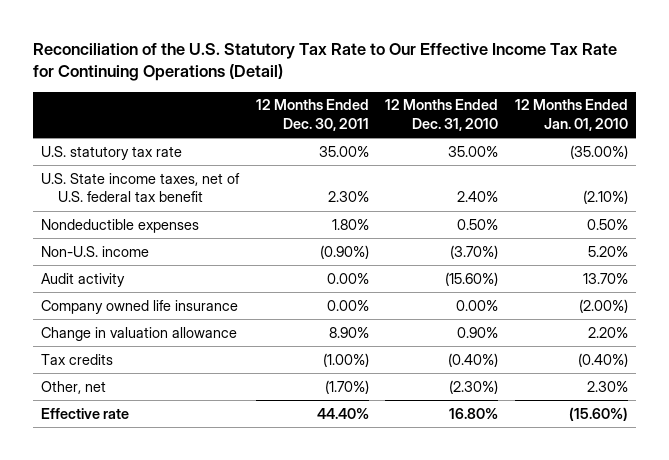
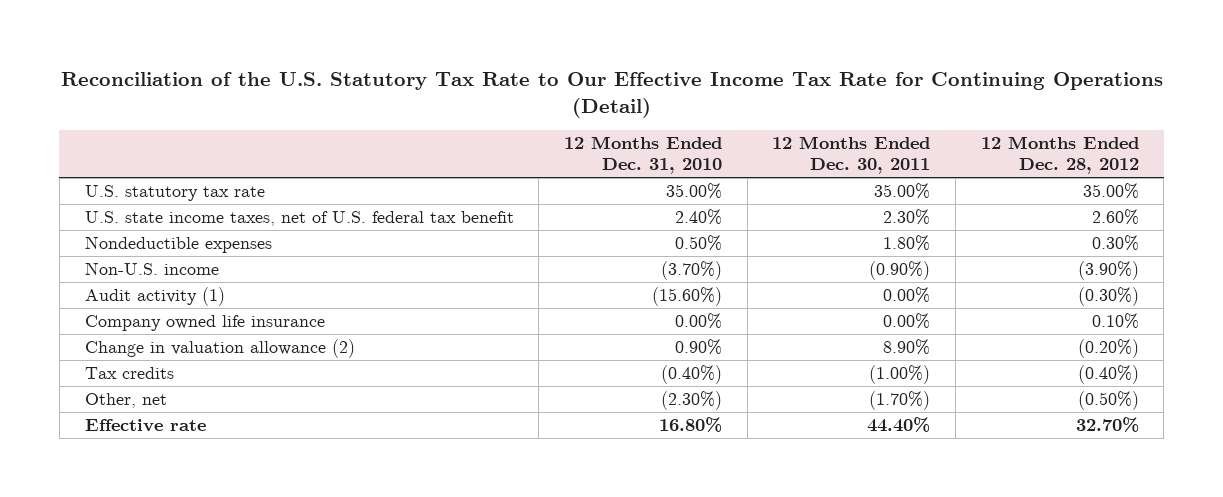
[515,99,629,131] 12 Months Ended Jan. 01, 2010 -> none
none -> [980,136,1139,175] 12 Months Ended Dec. 28, 2012
[41,172,241,203] U.S. State income taxes, net of U.S. federal tax benefit -> [84,210,514,226] U.S. state income taxes, net of U.S. federal tax benefit
[41,272,126,287] Audit activity -> [84,286,225,306] Audit activity (1)
[41,326,238,341] Change in valuation allowance -> [84,338,355,358] Change in valuation allowance (2)

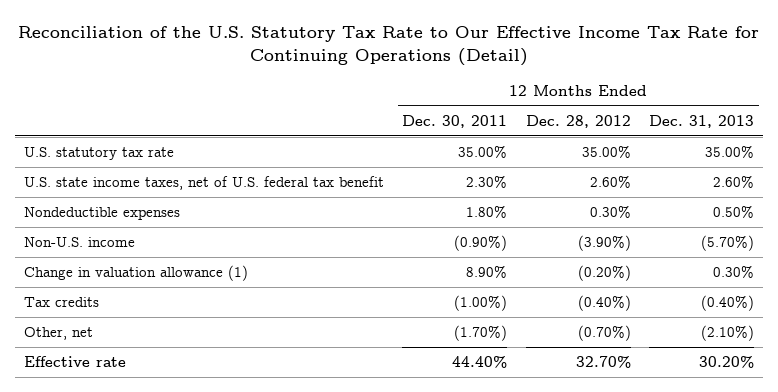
[563,136,722,175] 12 Months Ended Dec. 31, 2010 -> none
none -> [649,114,755,128] Dec. 31, 2013
[84,286,225,306] Audit activity (1) -> none
[84,314,325,331] Company owned life insurance -> none
[84,338,355,358] Change in valuation allowance (2) -> [23,265,248,282] Change in valuation allowance (1)
[1077,390,1139,410] (0.50%) -> [577,325,631,342] (0.70%)

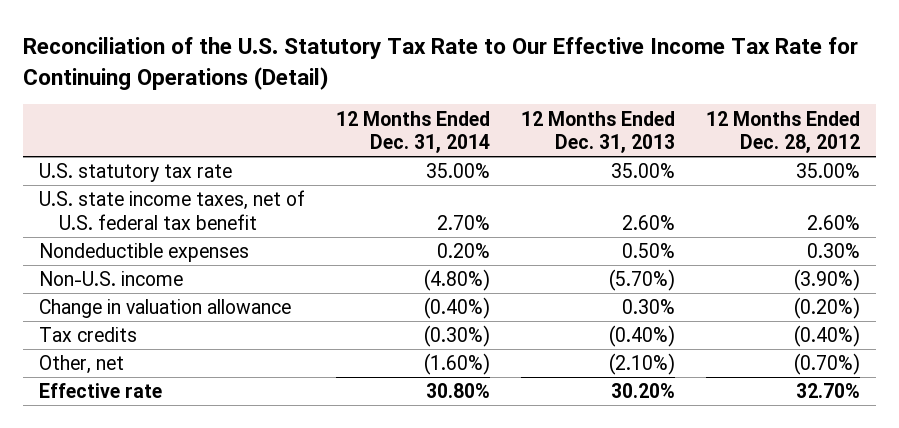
[402,114,508,128] Dec. 30, 2011 -> none
none -> [336,110,491,153] 12 Months Ended Dec. 31, 2014
[23,265,248,282] Change in valuation allowance (1) -> [38,299,291,319] Change in valuation allowance

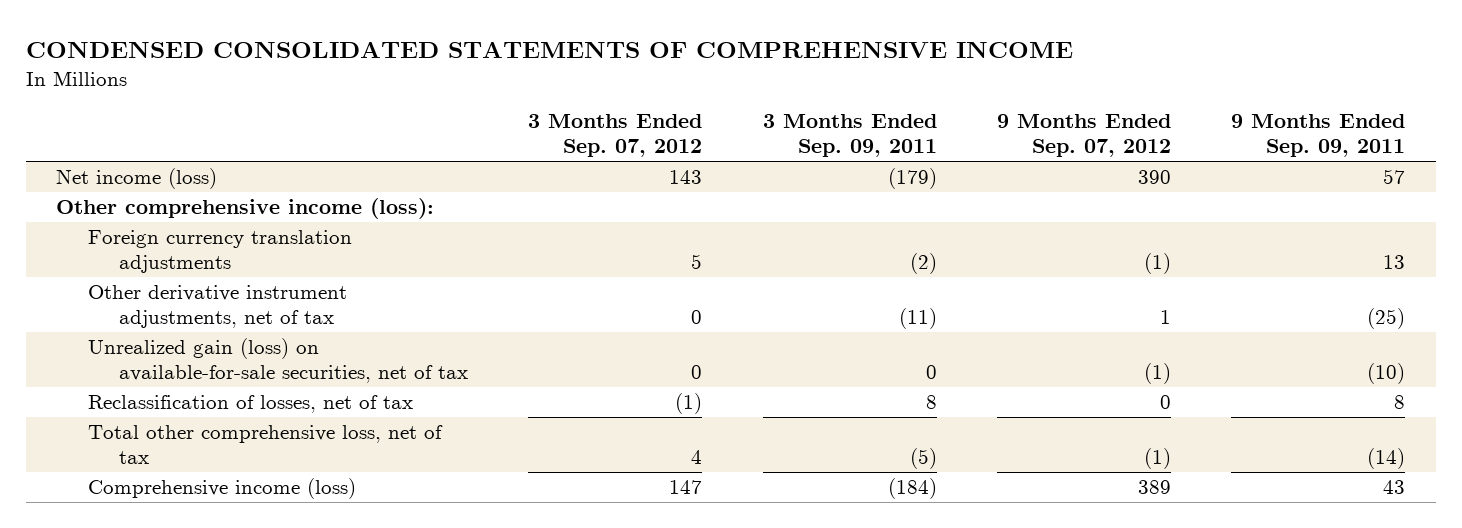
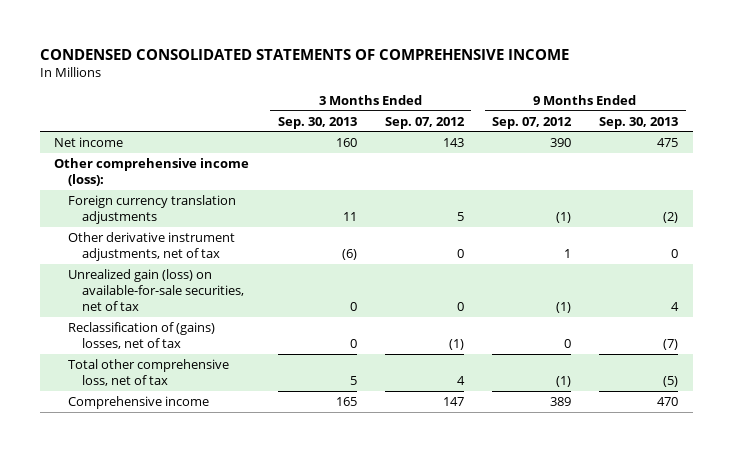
[762,114,937,158] 3 Months Ended Sep. 09, 2011 -> none
[1231,114,1406,158] 9 Months Ended Sep. 09, 2011 -> none
none -> [277,116,357,129] Sep. 30, 2013
none -> [599,116,679,129] Sep. 30, 2013
[56,168,218,190] Net income (loss) -> [54,136,124,147] Net income
[87,395,413,414] Reclassification of losses, net of tax -> [68,321,216,349] Reclassification of (gains) losses, net of tax
[87,478,356,500] Comprehensive income (loss) -> [68,395,210,409] Comprehensive income

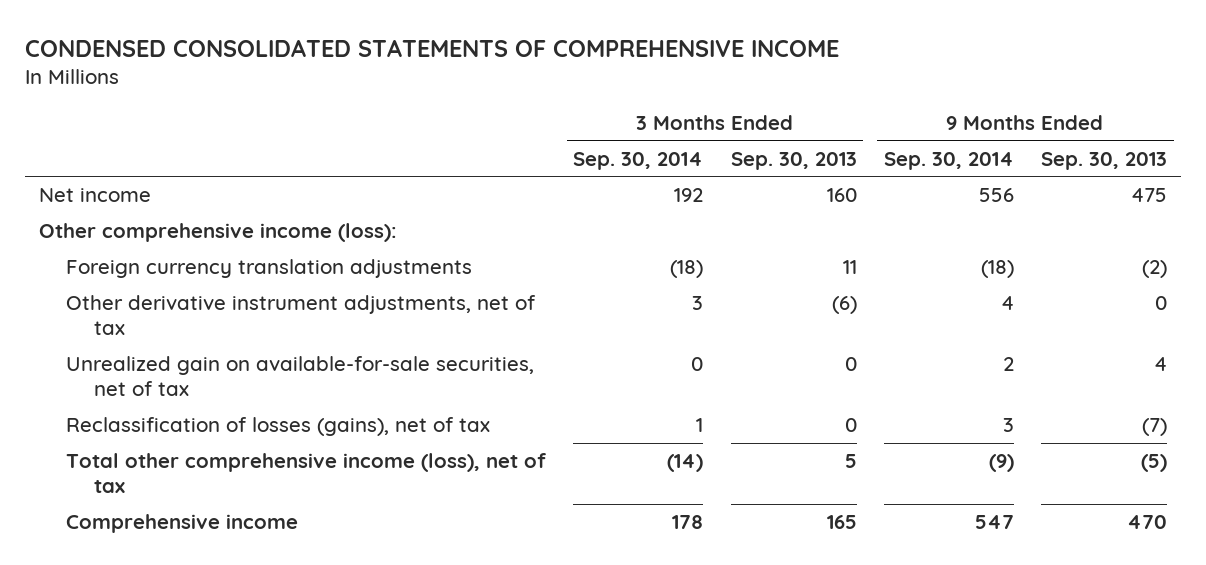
[384,116,465,129] Sep. 07, 2012 -> none
[492,116,573,129] Sep. 07, 2012 -> none
none -> [573,151,704,170] Sep. 30, 2014
none -> [883,151,1014,170] Sep. 30, 2014
[68,268,245,312] Unrealized gain (loss) on available-for-sale securities, net of tax -> [66,356,535,397] Unrealized gain on available-for-sale securities, net of tax
[68,321,216,349] Reclassification of (gains) losses, net of tax -> [66,417,491,437] Reclassification of losses (gains), net of tax
[68,358,230,386] Total other comprehensive loss, net of tax -> [66,453,547,494] Total other comprehensive income (loss), net of tax

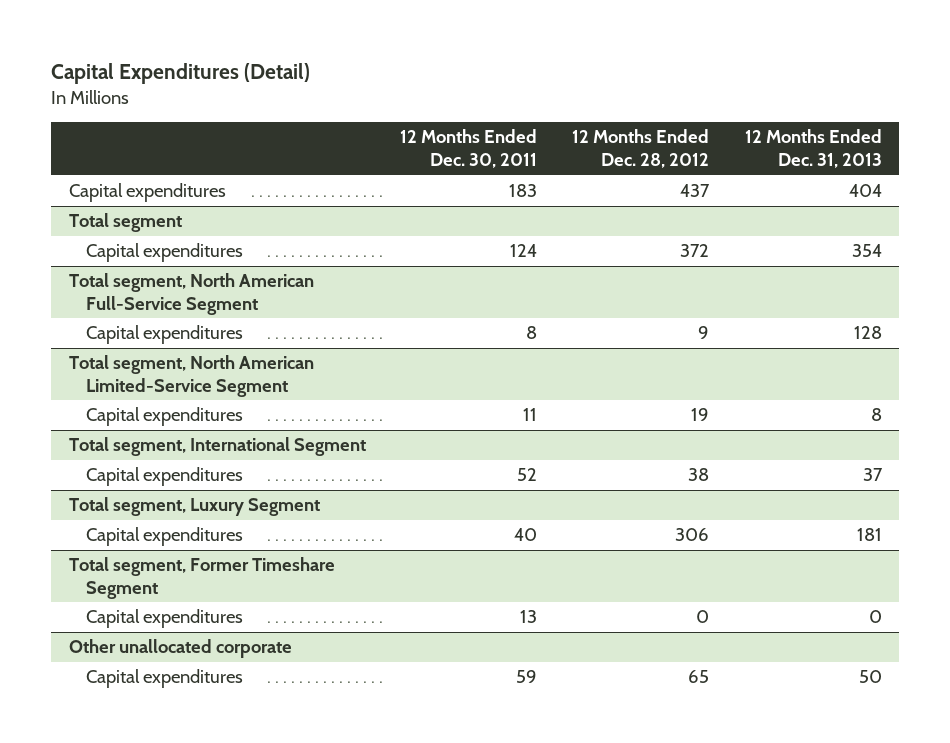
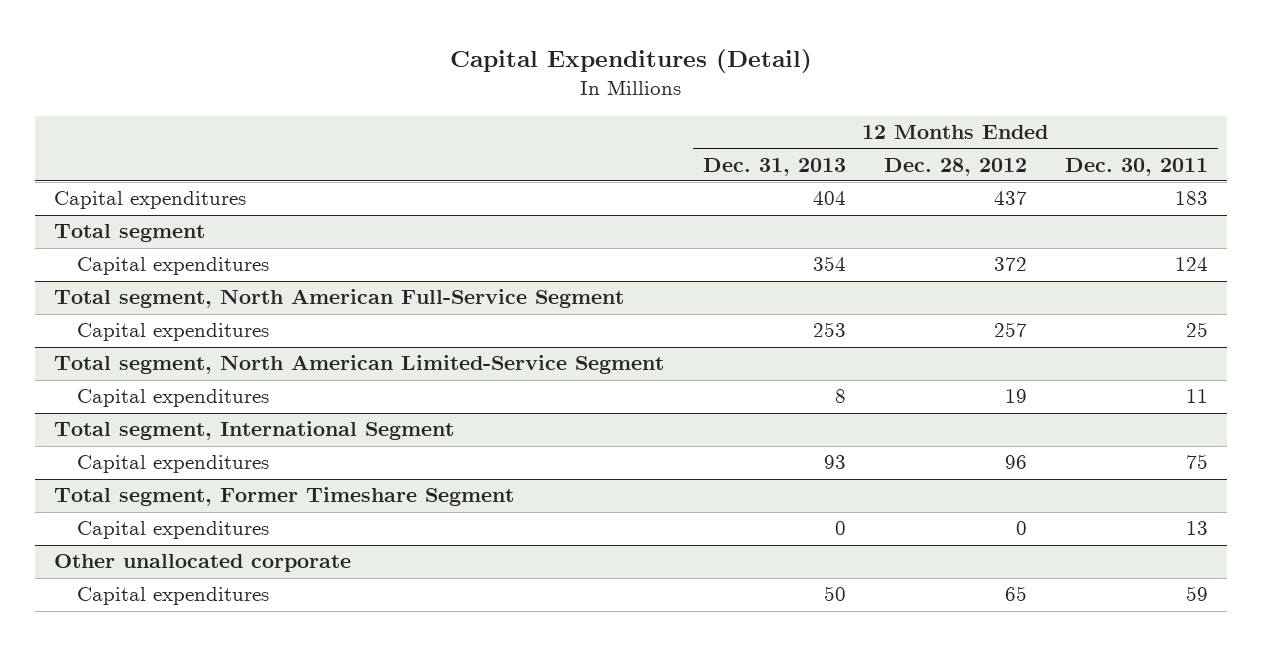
[526,326,538,340] 8 -> [1186,322,1209,338] 25
[698,326,710,340] 9 -> [993,322,1027,338] 257
[853,326,882,340] 128 -> [812,322,846,338] 253
[68,497,320,517] Total segment, Luxury Segment -> none
[86,527,244,547] Capital expenditures -> none
[517,468,538,482] 52 -> [1186,454,1209,470] 75
[688,468,710,482] 38 -> [1004,455,1027,470] 96
[862,468,883,482] 37 -> [823,455,846,470] 93

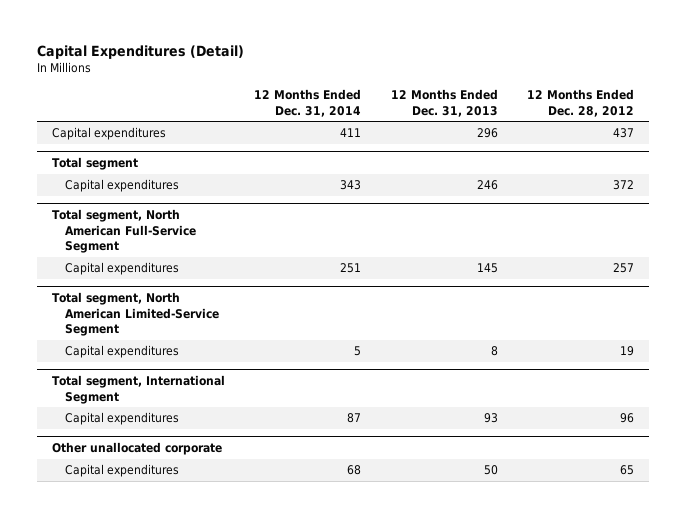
[1065,157,1209,176] Dec. 30, 2011 -> none
none -> [254,89,362,117] 12 Months Ended Dec. 31, 2014
[812,191,846,206] 404 -> [476,128,498,139] 296
[812,256,846,272] 354 -> [476,180,498,191] 246
[812,322,846,338] 253 -> [476,263,498,274] 145
[54,487,515,507] Total segment, Former Timeshare Segment -> none
[76,521,269,540] Capital expenditures -> none

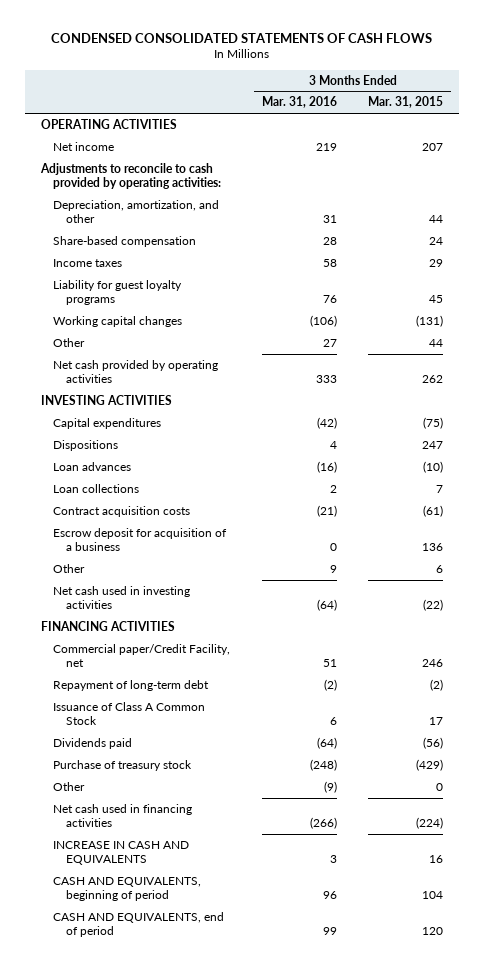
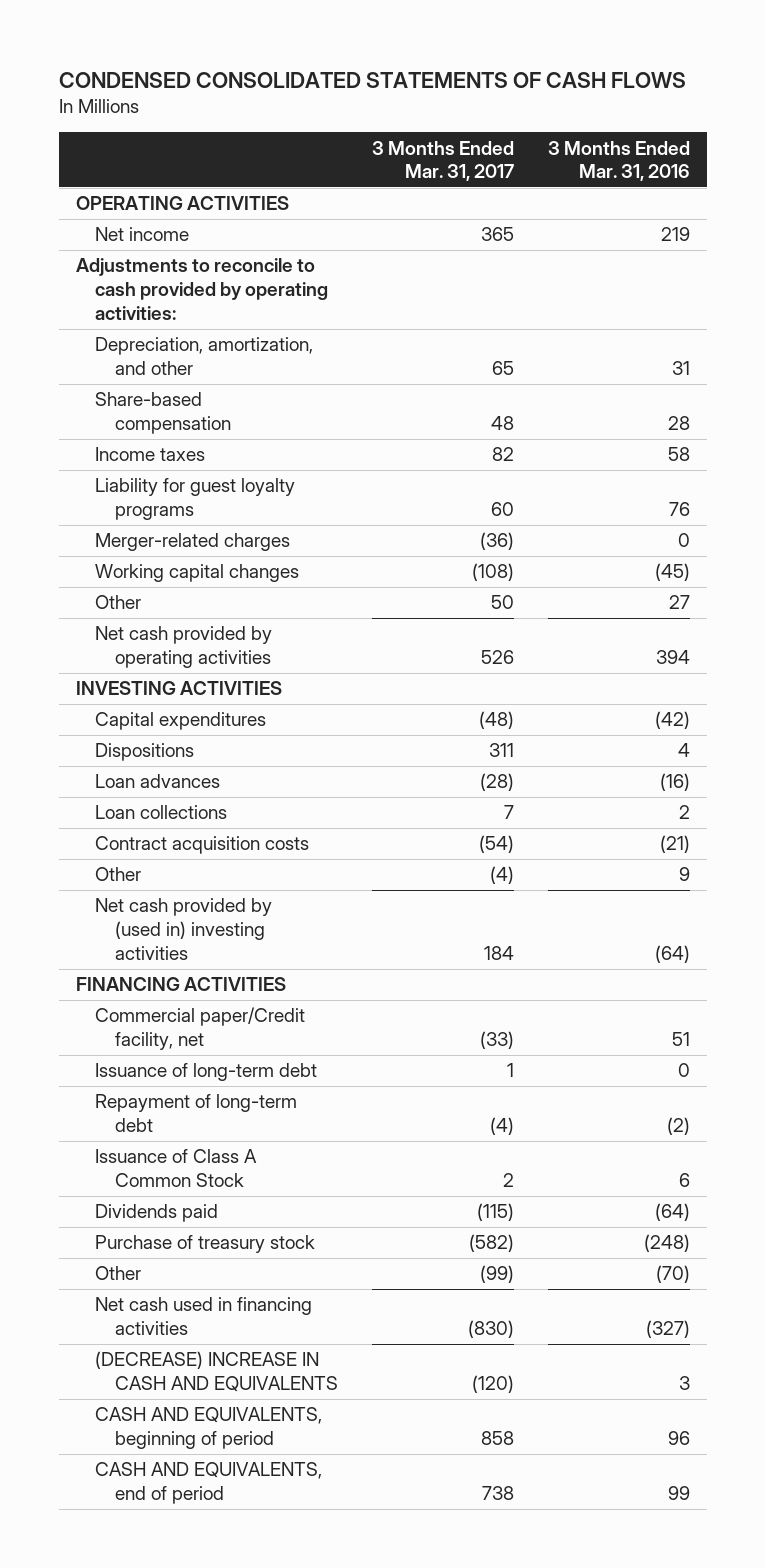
[368,96,444,109] Mar. 31, 2015 -> none
none -> [371,140,514,182] 3 Months Ended Mar. 31, 2017
none -> [95,533,291,552] Merger-related charges
[309,314,337,327] (106) -> [655,563,691,582] (45)
[315,374,337,383] 333 -> [656,650,691,665] 394
[53,527,228,551] Escrow deposit for acquisition of a business -> none
[53,585,191,609] Net cash used in investing activities -> [95,898,273,961] Net cash provided by (used in) investing activities
[53,643,231,667] Commercial paper/Credit Facility, net -> [95,1007,306,1051] Commercial paper/Credit facility, net
none -> [95,1063,318,1082] Issuance of long-term debt
[323,780,337,793] (9) -> [656,1265,691,1284] (70)
[309,816,337,829] (266) -> [646,1320,691,1339] (327)
[53,840,190,865] INCREASE IN CASH AND EQUIVALENTS -> [95,1351,338,1393] (DECREASE) INCREASE IN CASH AND EQUIVALENTS

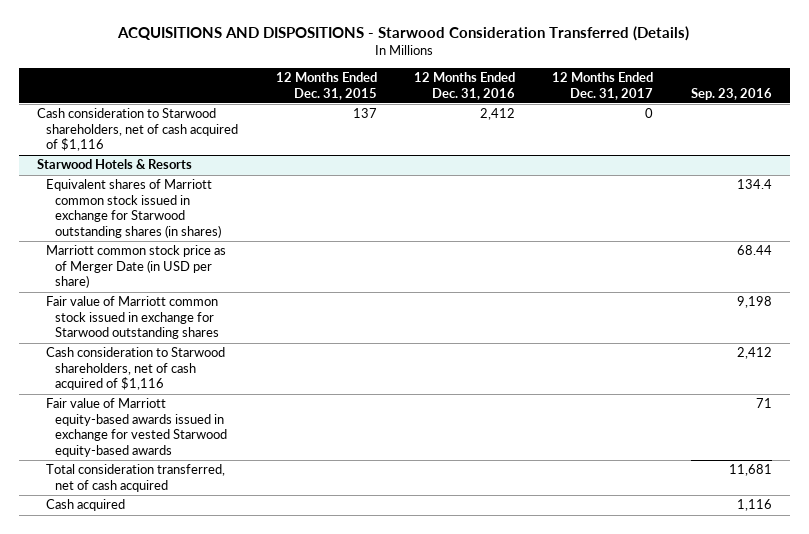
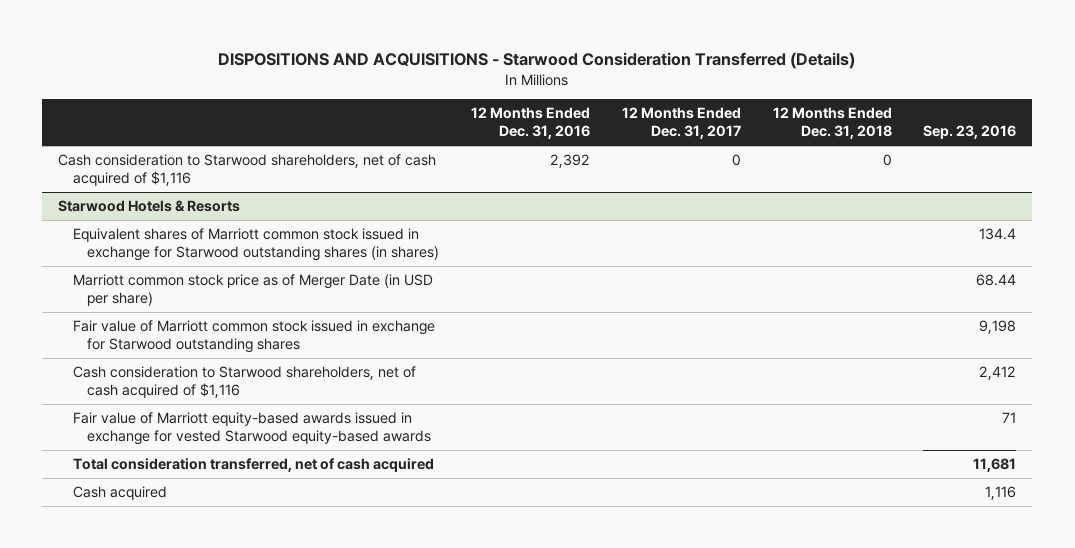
[117,26,690,42] ACQUISITIONS AND DISPOSITIONS - Starwood Consideration Transferred (Details) -> [218,51,856,69] DISPOSITIONS AND ACQUISITIONS - Starwood Consideration Transferred (Details)
[275,72,377,100] 12 Months Ended Dec. 31, 2015 -> none
none -> [772,107,892,140] 12 Months Ended Dec. 31, 2018
[479,108,515,121] 2,412 -> [549,154,590,169] 2,392

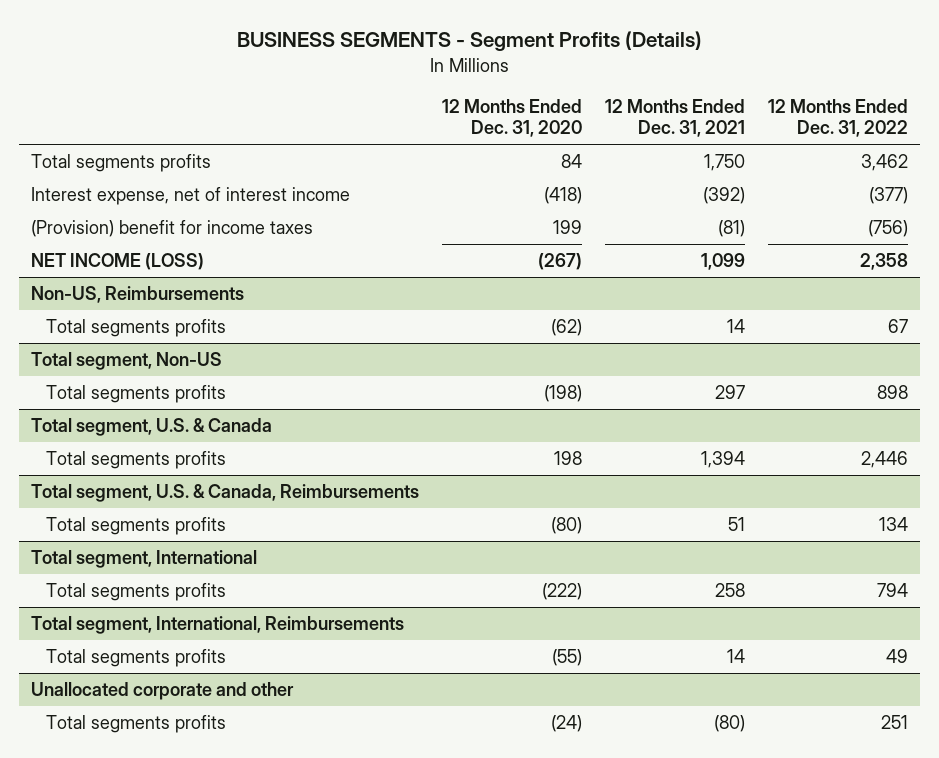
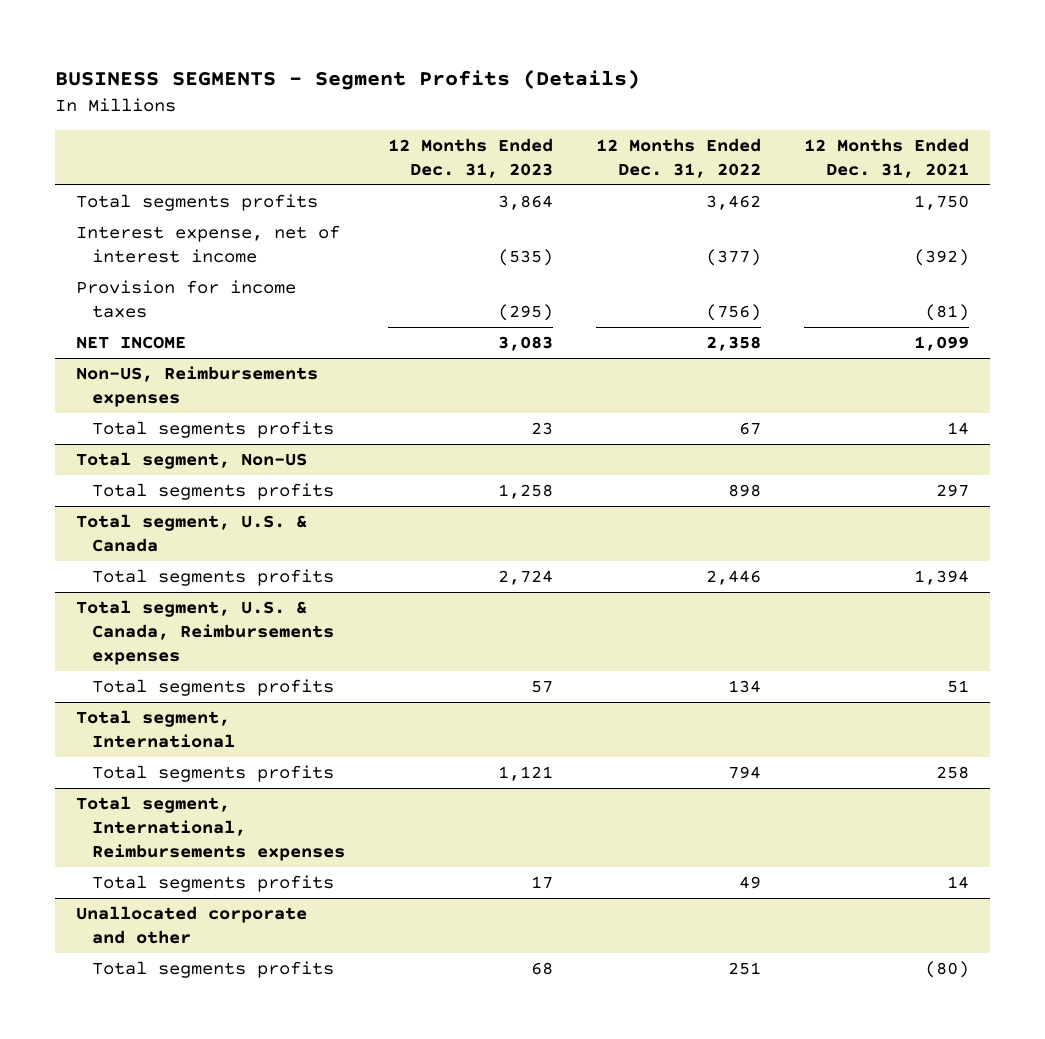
[442,98,583,138] 12 Months Ended Dec. 31, 2020 -> none
none -> [387,138,553,178] 12 Months Ended Dec. 31, 2023
[31,220,314,238] (Provision) benefit for income taxes -> [76,280,297,318] Provision for income taxes
[31,253,205,271] NET INCOME (LOSS) -> [76,336,187,350] NET INCOME
[31,286,245,304] Non-US, Reimbursements -> [76,366,319,407] Non-US, Reimbursements expenses
[31,484,420,503] Total segment, U.S. & Canada, Reimbursements -> [76,600,335,665] Total segment, U.S. & Canada, Reimbursements expenses
[31,616,405,635] Total segment, International, Reimbursements -> [76,796,346,861] Total segment, International, Reimbursements expenses

